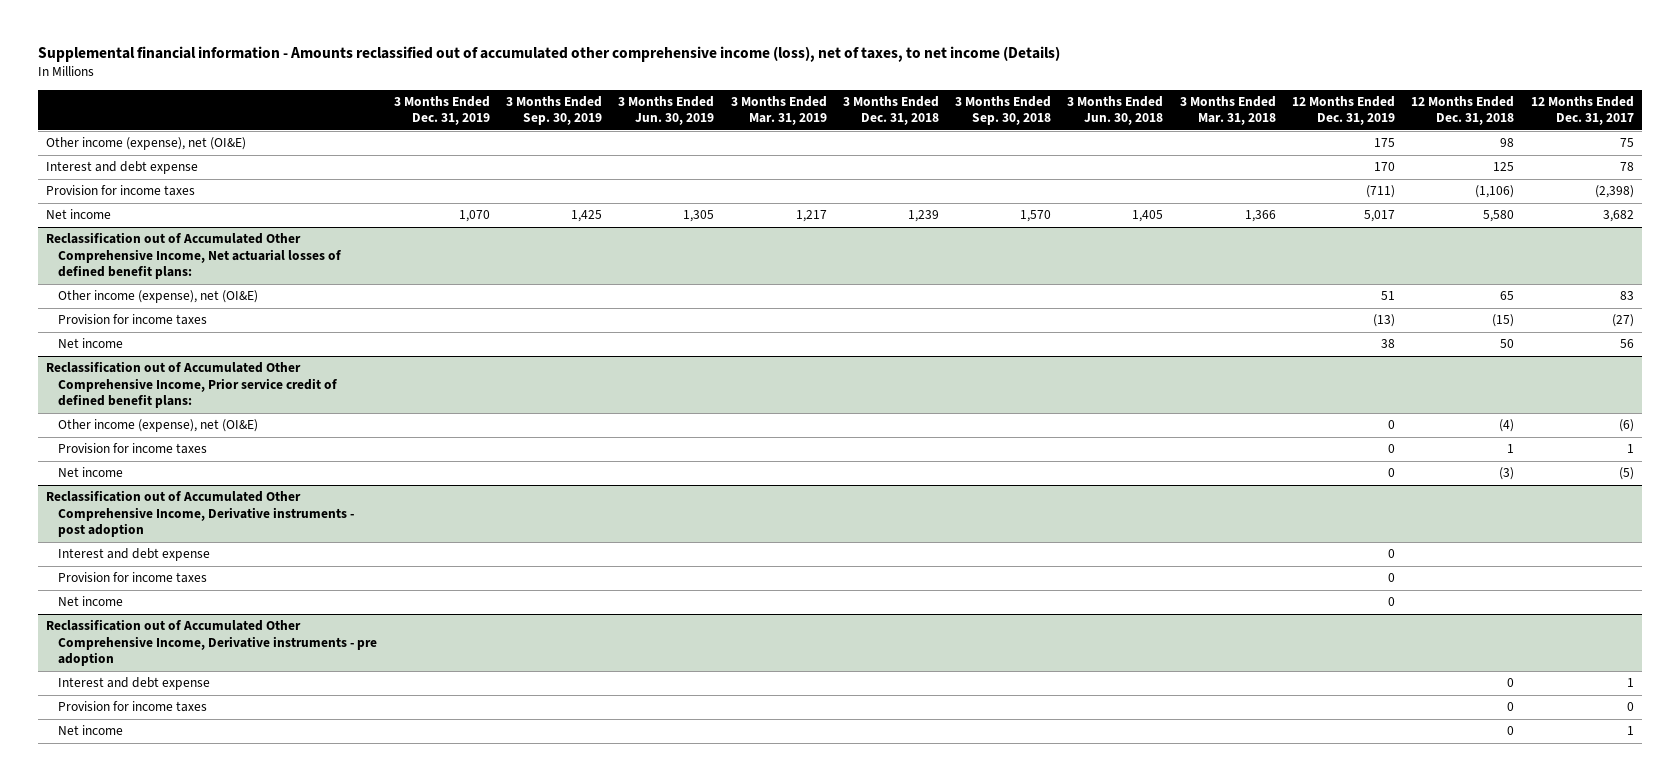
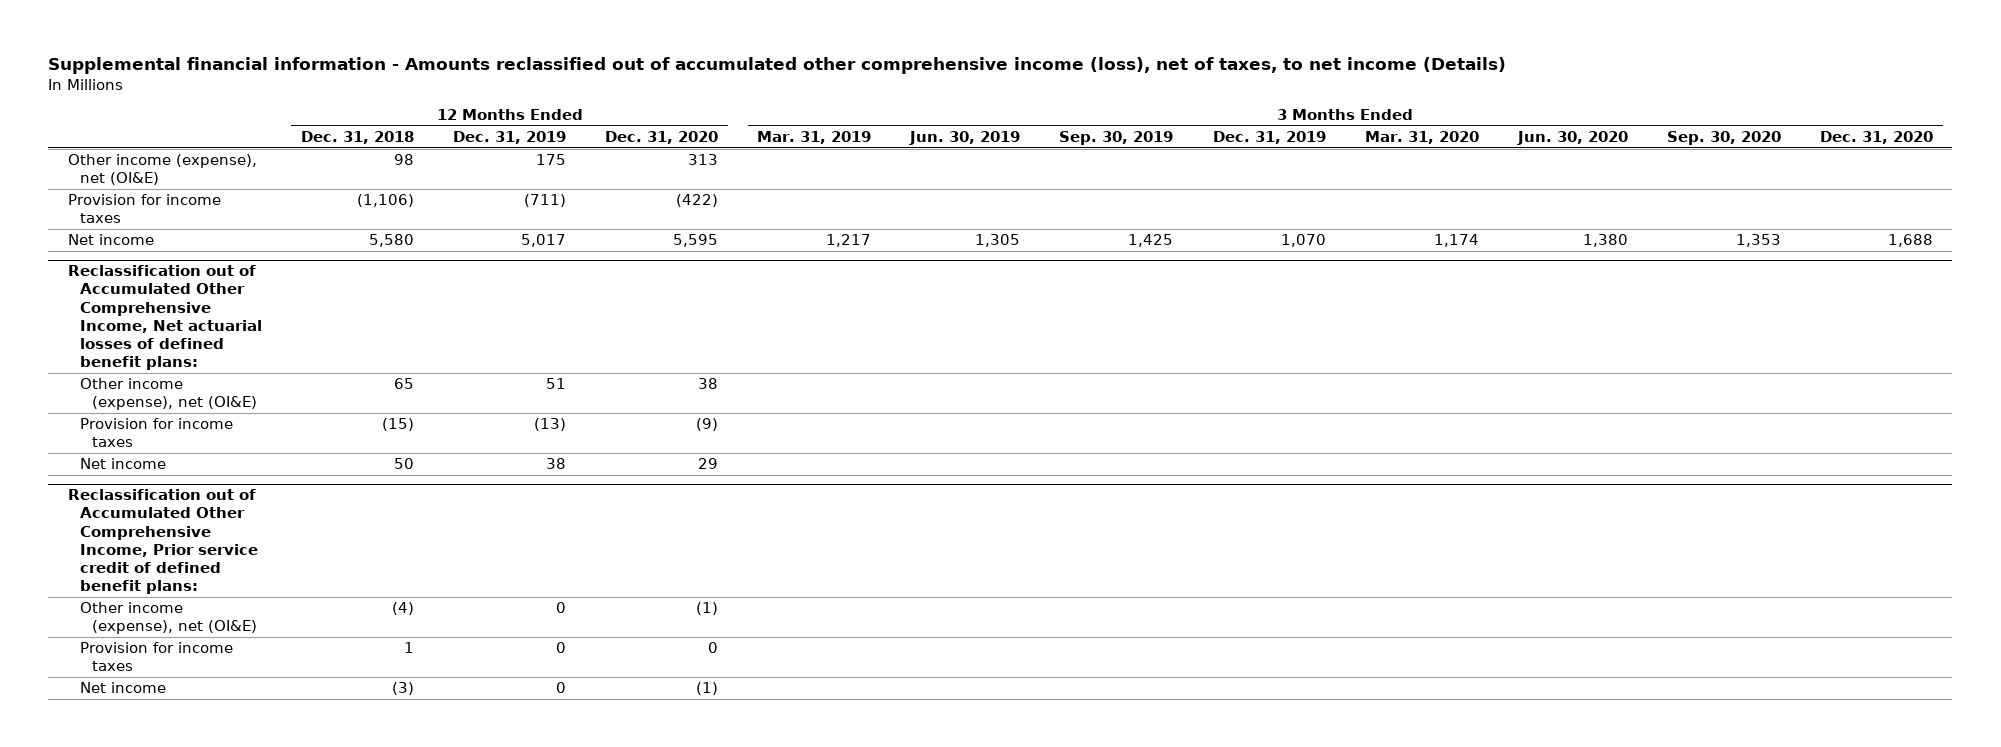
[842,95,939,126] 3 Months Ended Dec. 31, 2018 -> none
[955,95,1052,126] 3 Months Ended Sep. 30, 2018 -> none
[1067,95,1164,126] 3 Months Ended Jun. 30, 2018 -> none
[1179,95,1276,126] 3 Months Ended Mar. 31, 2018 -> none
[1530,95,1634,126] 12 Months Ended Dec. 31, 2017 -> none
none -> [605,131,719,145] Dec. 31, 2020
none -> [1364,131,1479,145] Mar. 31, 2020
none -> [1516,131,1628,146] Jun. 30, 2020
none -> [1666,131,1781,146] Sep. 30, 2020
none -> [1819,131,1933,145] Dec. 31, 2020
[45,161,198,175] Interest and debt expense -> none
[45,490,355,538] Reclassification out of Accumulated Other Comprehensive Income, Derivative instruments - post adoption -> none
[58,548,211,562] Interest and debt expense -> none
[58,572,208,584] Provision for income taxes -> none
[58,596,124,607] Net income -> none
[45,619,378,667] Reclassification out of Accumulated Other Comprehensive Income, Derivative instruments - pre adoption -> none
[58,677,211,691] Interest and debt expense -> none
[58,701,208,713] Provision for income taxes -> none
[58,725,124,736] Net income -> none

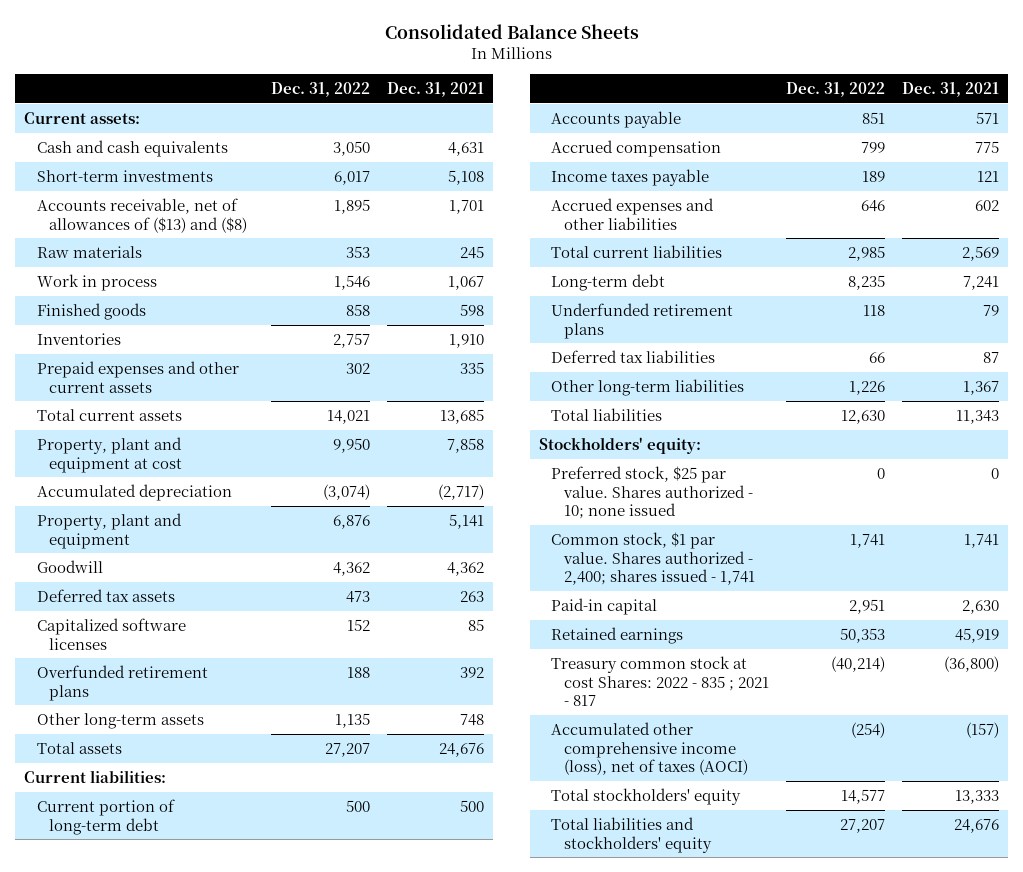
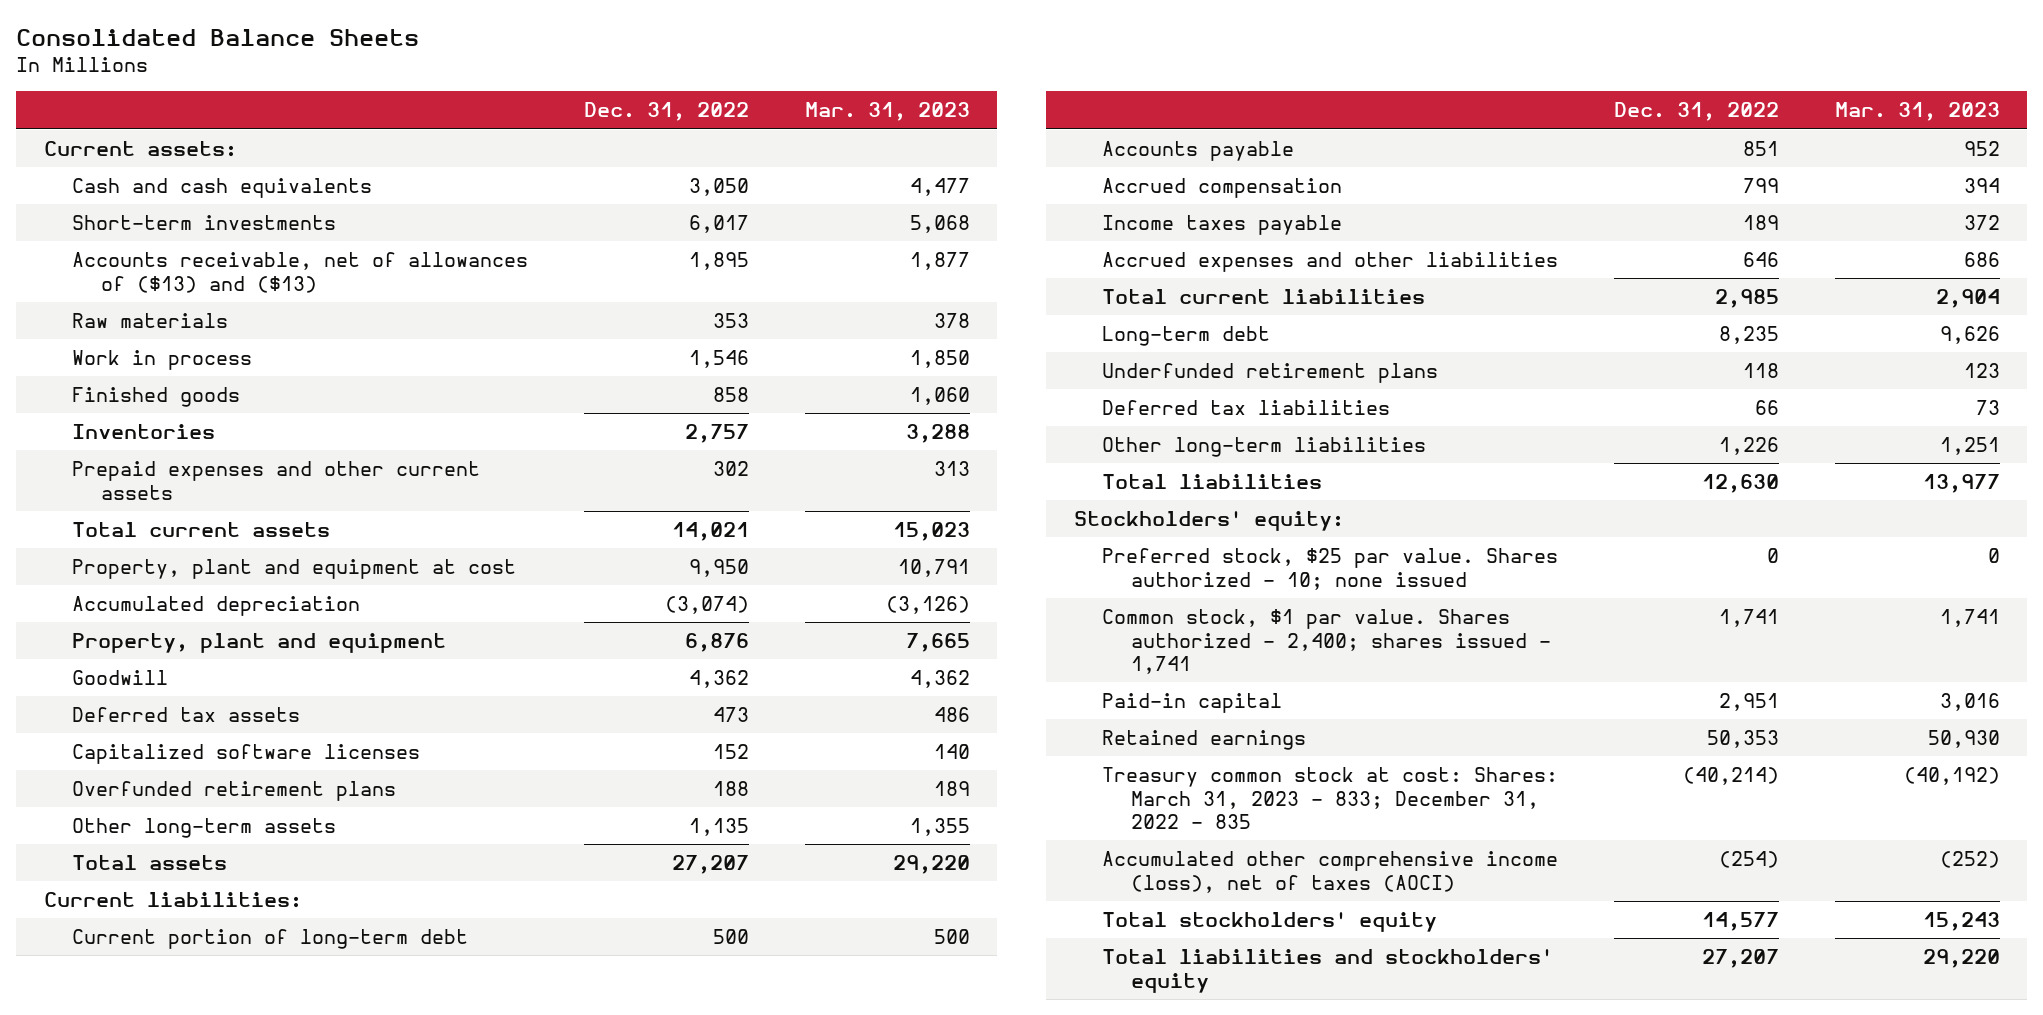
[387,81,485,97] Dec. 31, 2021 -> none
none -> [804,102,970,122] Mar. 31, 2023
[36,197,248,233] Accounts receivable, net of allowances of ($13) and ($8) -> [72,252,529,293] Accounts receivable, net of allowances of ($13) and ($13)
[551,655,770,707] Treasury common stock at cost Shares: 2022 - 835 ; 2021 - 817 -> [1102,767,1559,830] Treasury common stock at cost: Shares: March 31, 2023 - 833; December 31, 2022 - 835

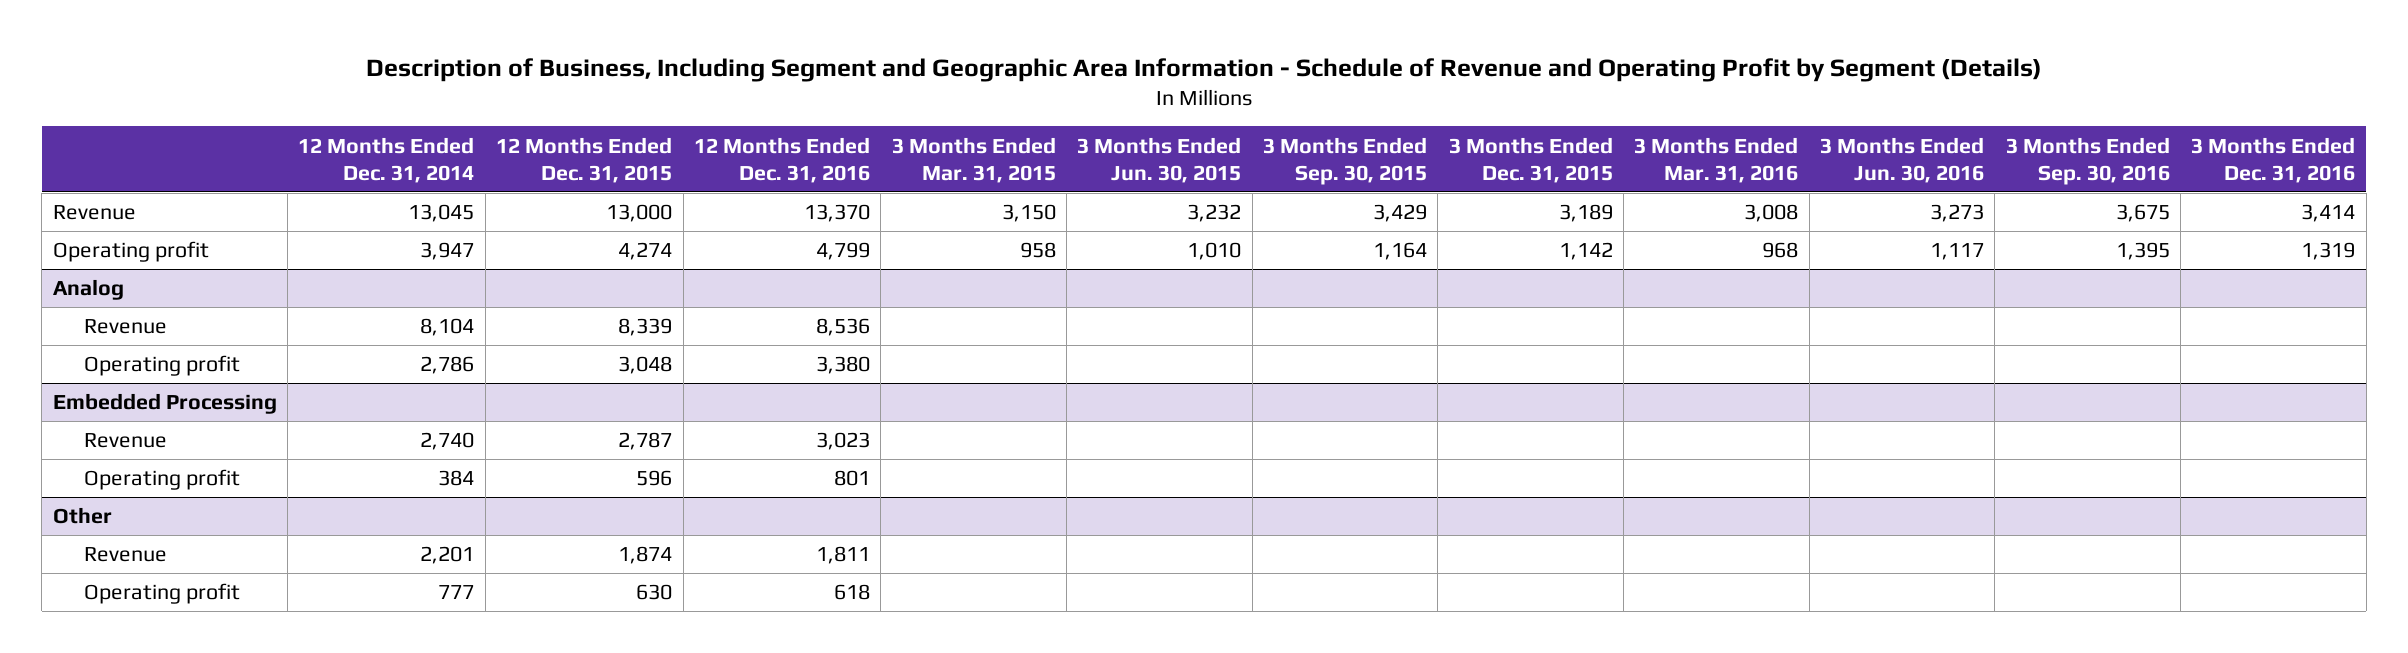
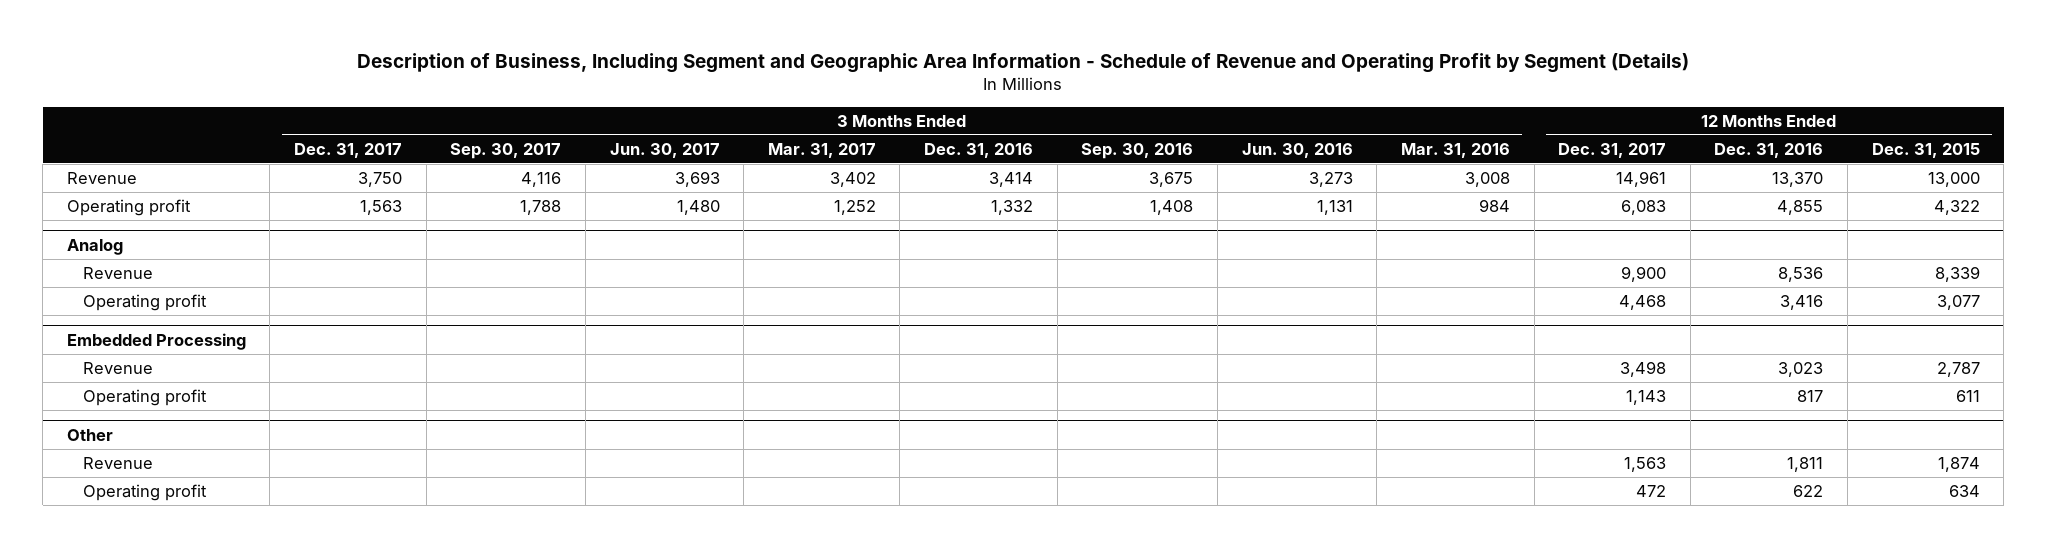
[298,136,475,183] 12 Months Ended Dec. 31, 2014 -> none
[891,136,1056,183] 3 Months Ended Mar. 31, 2015 -> none
[1077,136,1242,183] 3 Months Ended Jun. 30, 2015 -> none
[1262,136,1427,185] 3 Months Ended Sep. 30, 2015 -> none
[1448,136,1613,183] 3 Months Ended Dec. 31, 2015 -> none
none -> [294,142,403,158] Dec. 31, 2017
none -> [450,142,562,159] Sep. 30, 2017
none -> [609,142,720,158] Jun. 30, 2017
none -> [767,142,876,158] Mar. 31, 2017
none -> [1558,142,1667,158] Dec. 31, 2017
[618,242,673,261] 4,274 -> [1933,200,1980,216] 4,322
[815,242,870,261] 4,799 -> [1777,200,1824,216] 4,855
[1762,242,1799,259] 968 -> [1478,199,1510,213] 984
[1930,243,1985,261] 1,117 -> [1316,200,1353,216] 1,131
[2115,242,2170,261] 1,395 -> [1150,200,1194,216] 1,408
[2301,242,2356,261] 1,319 -> [991,200,1034,216] 1,332
[618,356,673,375] 3,048 -> [1936,295,1980,311] 3,077
[815,356,870,375] 3,380 -> [1780,295,1824,311] 3,416
[636,470,673,487] 596 -> [1955,390,1980,403] 611
[833,470,870,487] 801 -> [1797,390,1824,403] 817
[636,584,673,601] 630 -> [1948,485,1980,498] 634
[833,584,870,601] 618 -> [1793,485,1824,498] 622

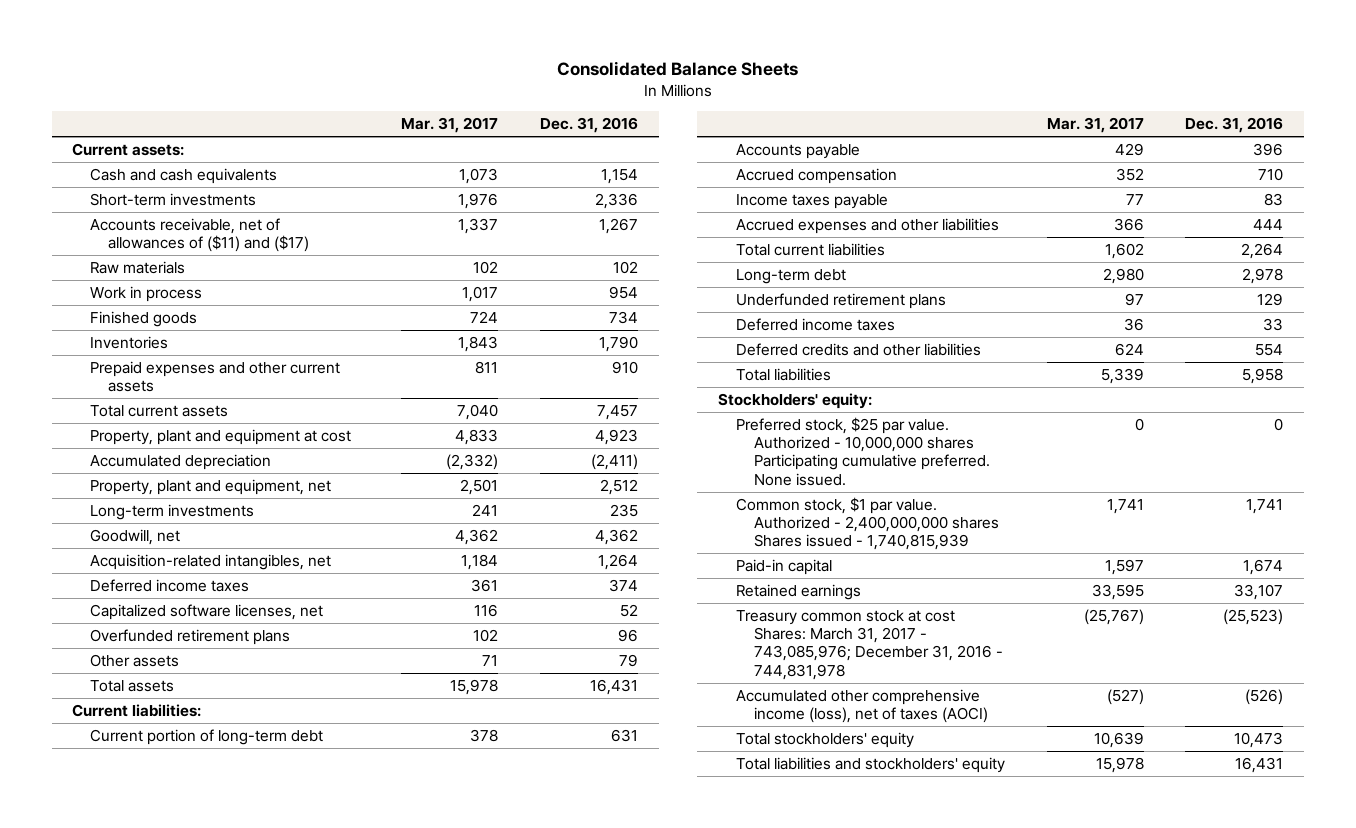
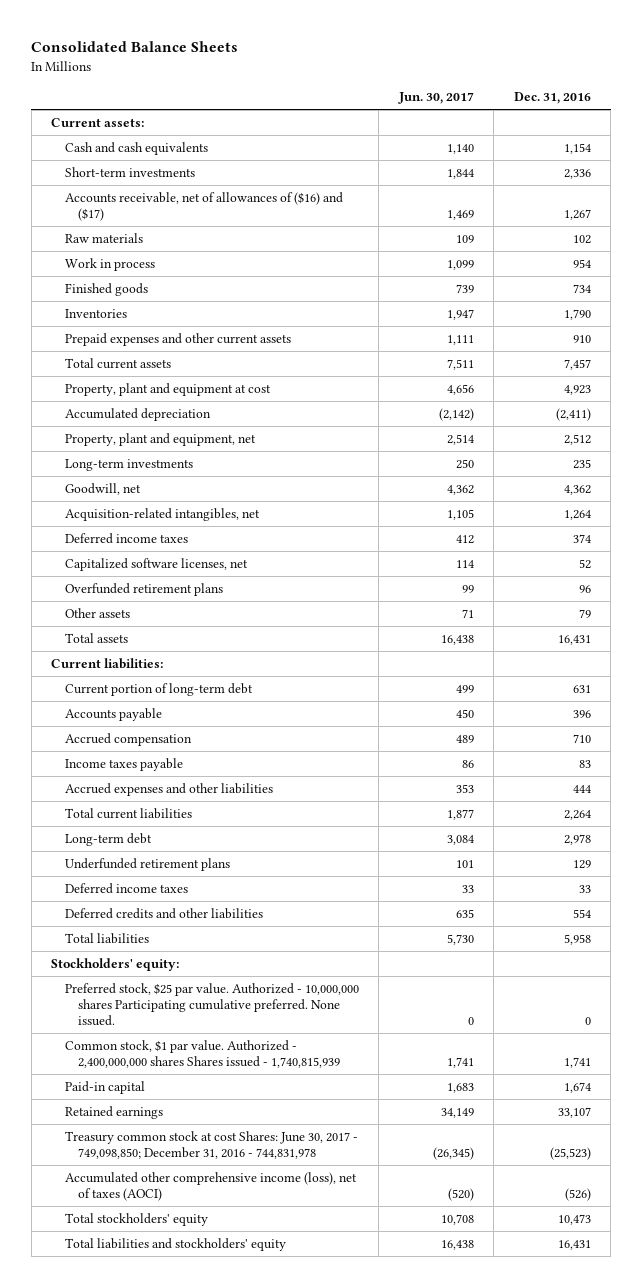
[401,117,499,134] Mar. 31, 2017 -> none
none -> [397,92,474,105] Jun. 30, 2017
[90,217,310,253] Accounts receivable, net of allowances of ($11) and ($17) -> [64,191,343,221] Accounts receivable, net of allowances of ($16) and ($17)
[735,609,1003,680] Treasury common stock at cost Shares: March 31, 2017 - 743,085,976; December 31, 2016 - 744,831,978 -> [64,1130,358,1159] Treasury common stock at cost Shares: June 30, 2017 - 749,098,850; December 31, 2016 - 744,831,978

